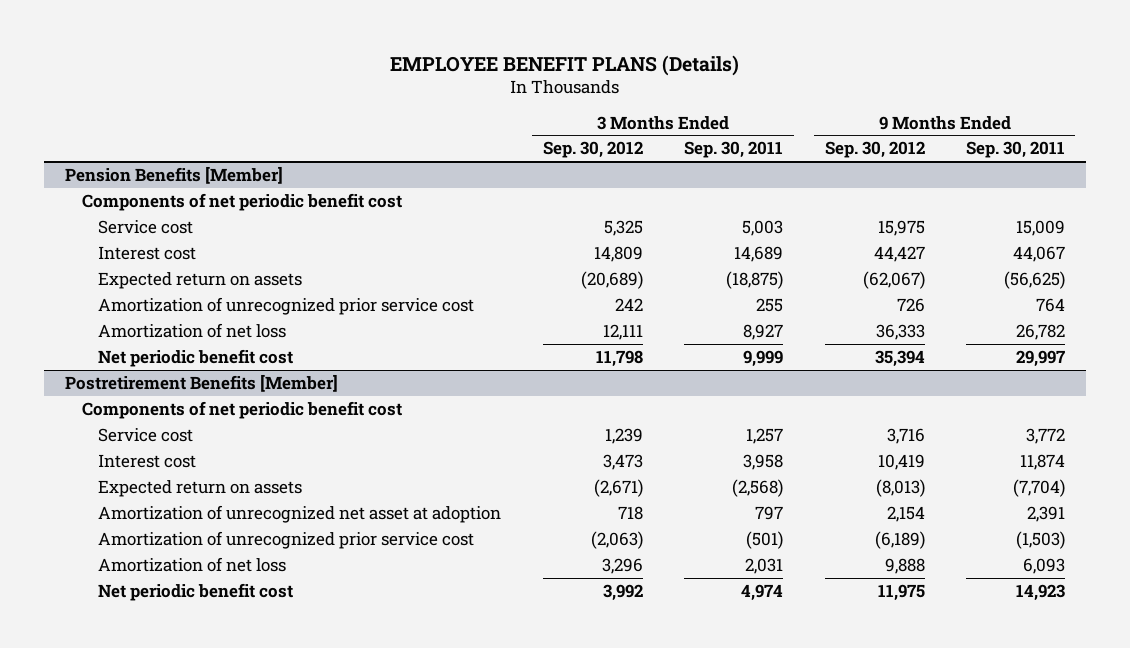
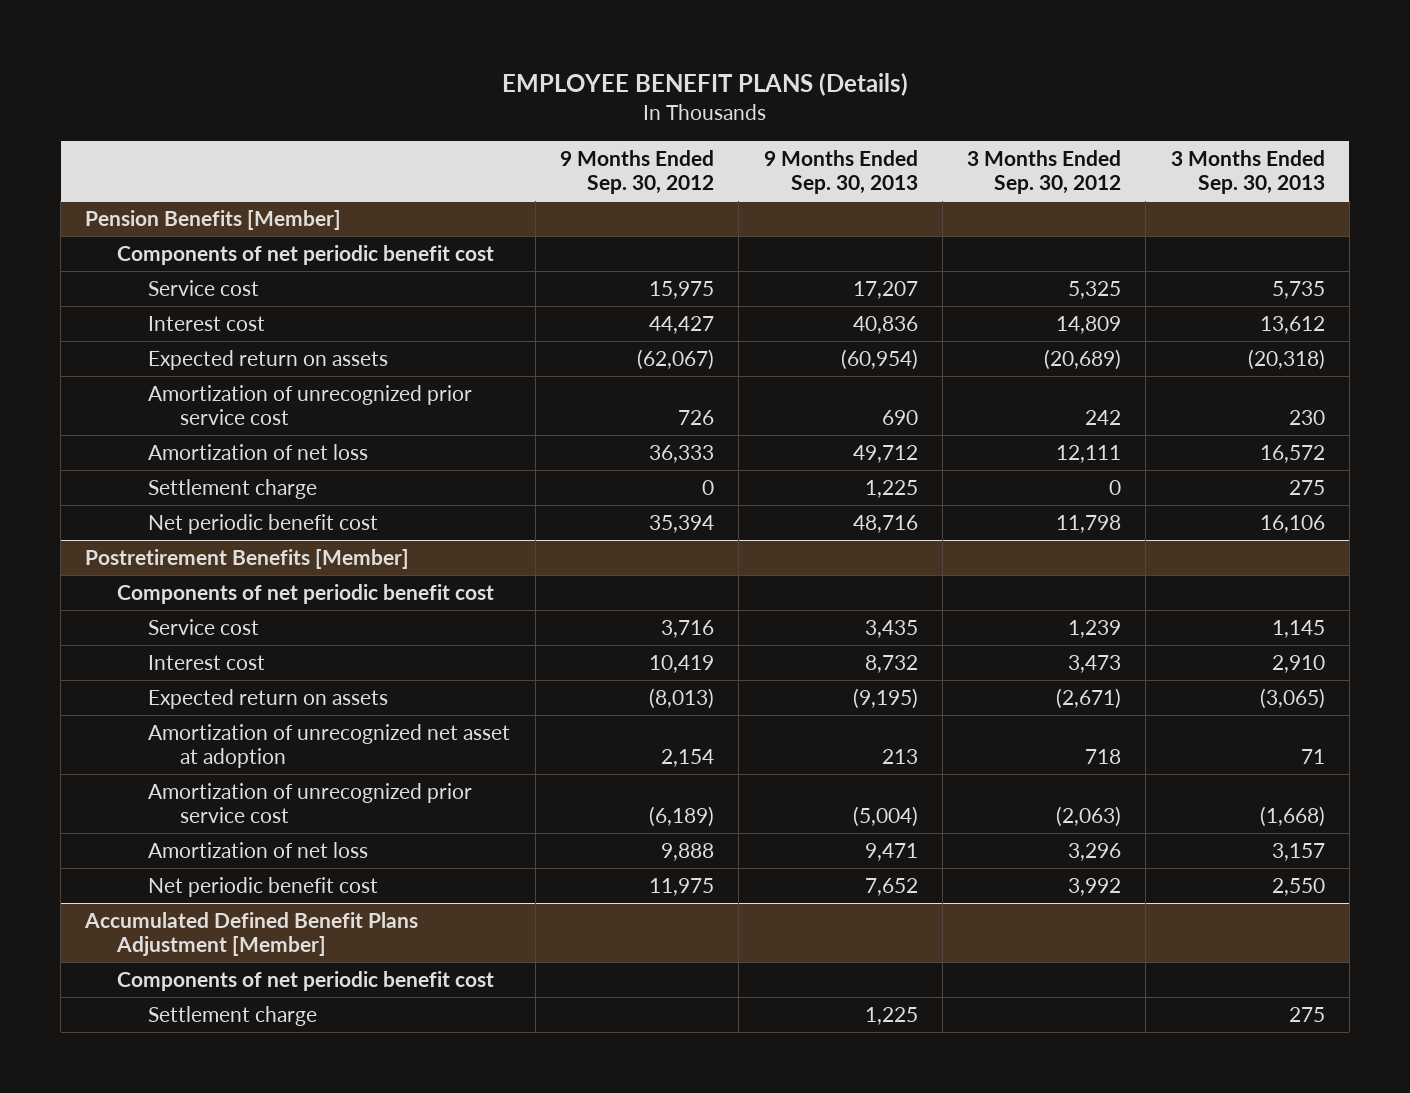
[684,141,784,159] Sep. 30, 2011 -> none
[966,141,1066,159] Sep. 30, 2011 -> none
none -> [763,149,918,194] 9 Months Ended Sep. 30, 2013
none -> [1170,149,1325,194] 3 Months Ended Sep. 30, 2013
none -> [148,478,318,499] Settlement charge
none -> [84,911,419,957] Accumulated Defined Benefit Plans Adjustment [Member]
none -> [116,970,494,991] Components of net periodic benefit cost
none -> [148,1005,318,1026] Settlement charge

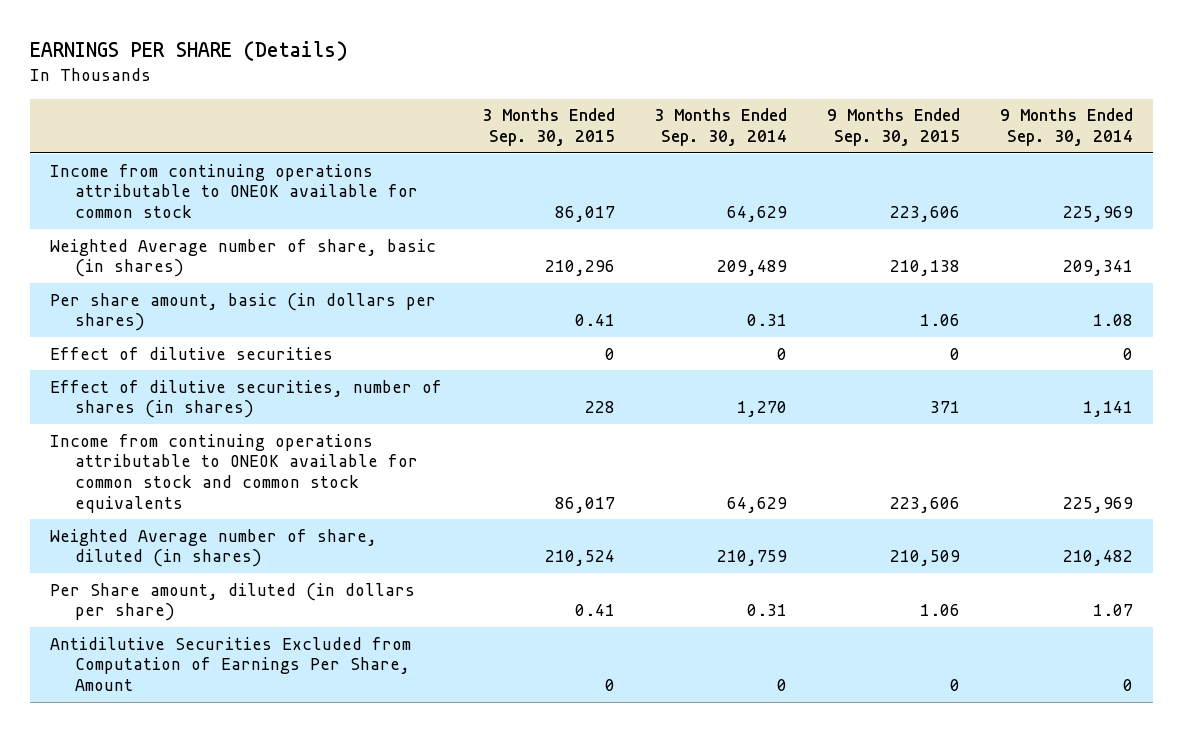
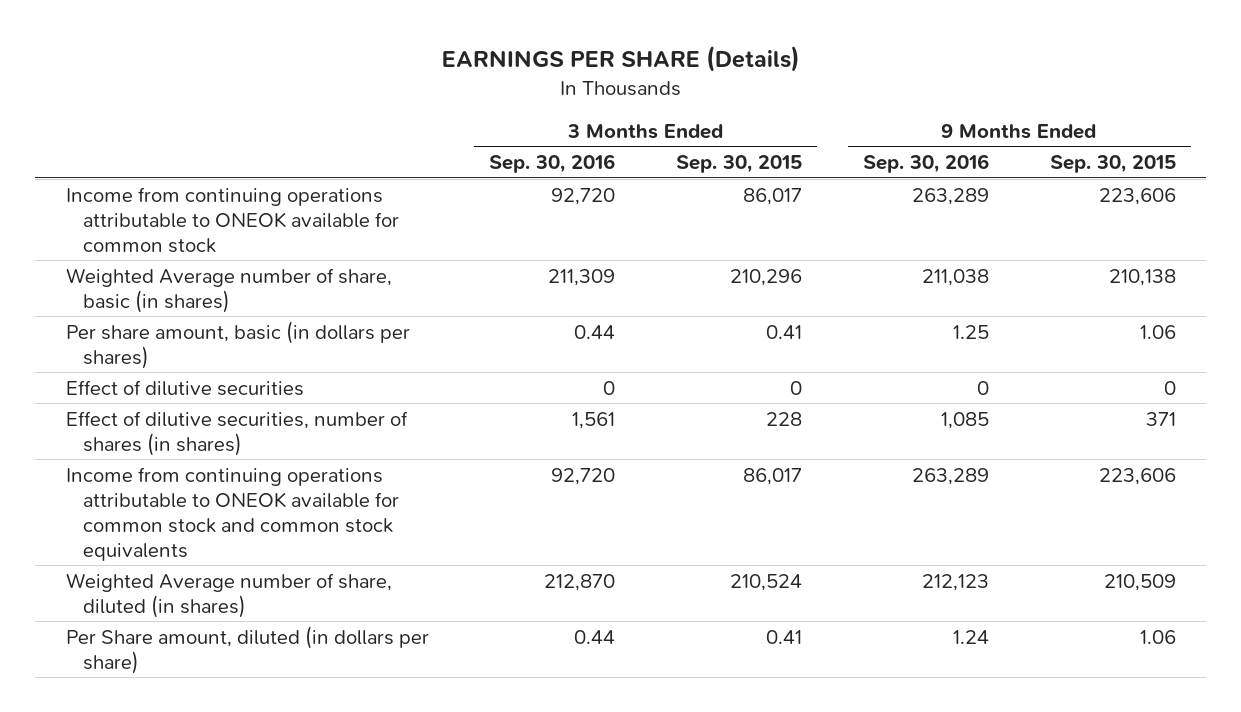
[654,108,788,147] 3 Months Ended Sep. 30, 2014 -> none
[1000,108,1134,147] 9 Months Ended Sep. 30, 2014 -> none
none -> [489,154,616,174] Sep. 30, 2016
none -> [862,154,989,174] Sep. 30, 2016
[49,636,411,692] Antidilutive Securities Excluded from Computation of Earnings Per Share, Amount -> none

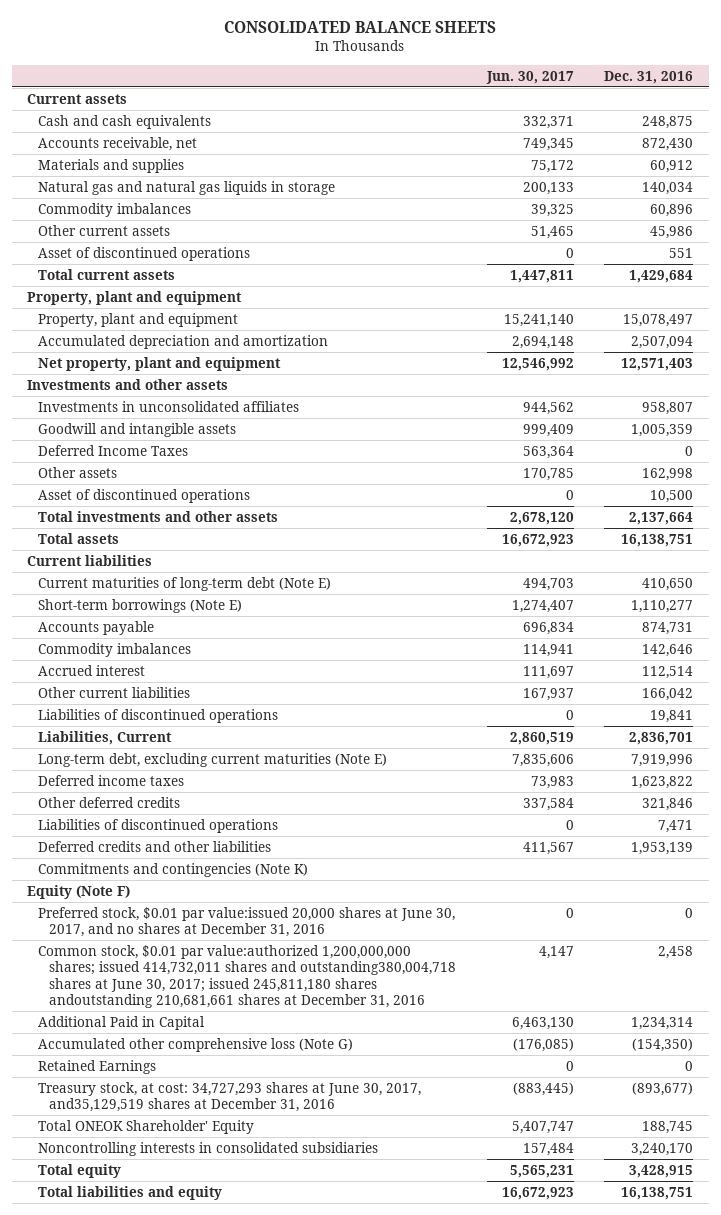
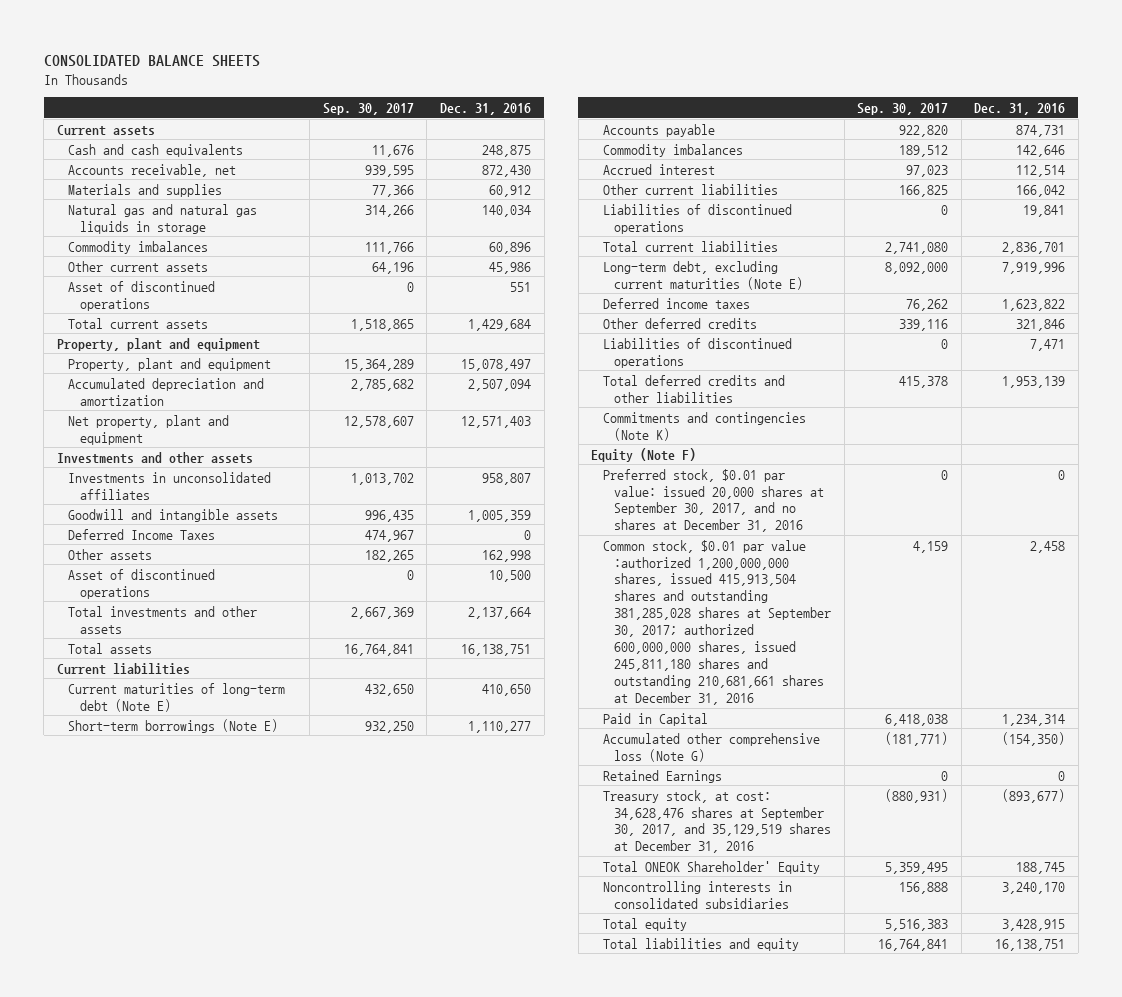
[485,70,574,84] Jun. 30, 2017 -> none
none -> [322,102,414,115] Sep. 30, 2017
[38,730,173,745] Liabilities, Current -> [602,240,778,252] Total current liabilities
[38,840,272,852] Deferred credits and other liabilities -> [602,374,785,403] Total deferred credits and other liabilities
[38,906,456,938] Preferred stock, $0.01 par value:issued 20,000 shares at June 30, 2017, and no shares at December 31, 2016 -> [602,468,825,533] Preferred stock, $0.01 par value: issued 20,000 shares at September 30, 2017, and no shares at December 31, 2016
[38,944,457,1009] Common stock, $0.01 par value:authorized 1,200,000,000 shares; issued 414,732,011 shares and outstanding380,004,718 shares at June 30, 2017; issued 245,811,180 shares andoutstanding 210,681,661 shares at December 31, 2016 -> [602,539,832,706] Common stock, $0.01 par value :authorized 1,200,000,000 shares, issued 415,913,504 shares and outstanding 381,285,028 shares at September 30, 2017; authorized 600,000,000 shares, issued 245,811,180 shares and outstanding 210,681,661 shares at December 31, 2016
[38,1015,206,1030] Additional Paid in Capital -> [602,712,708,726] Paid in Capital
[38,1081,422,1113] Treasury stock, at cost: 34,727,293 shares at June 30, 2017, and35,129,519 shares at December 31, 2016 -> [602,789,832,854] Treasury stock, at cost: 34,628,476 shares at September 30, 2017, and 35,129,519 shares at December 31, 2016

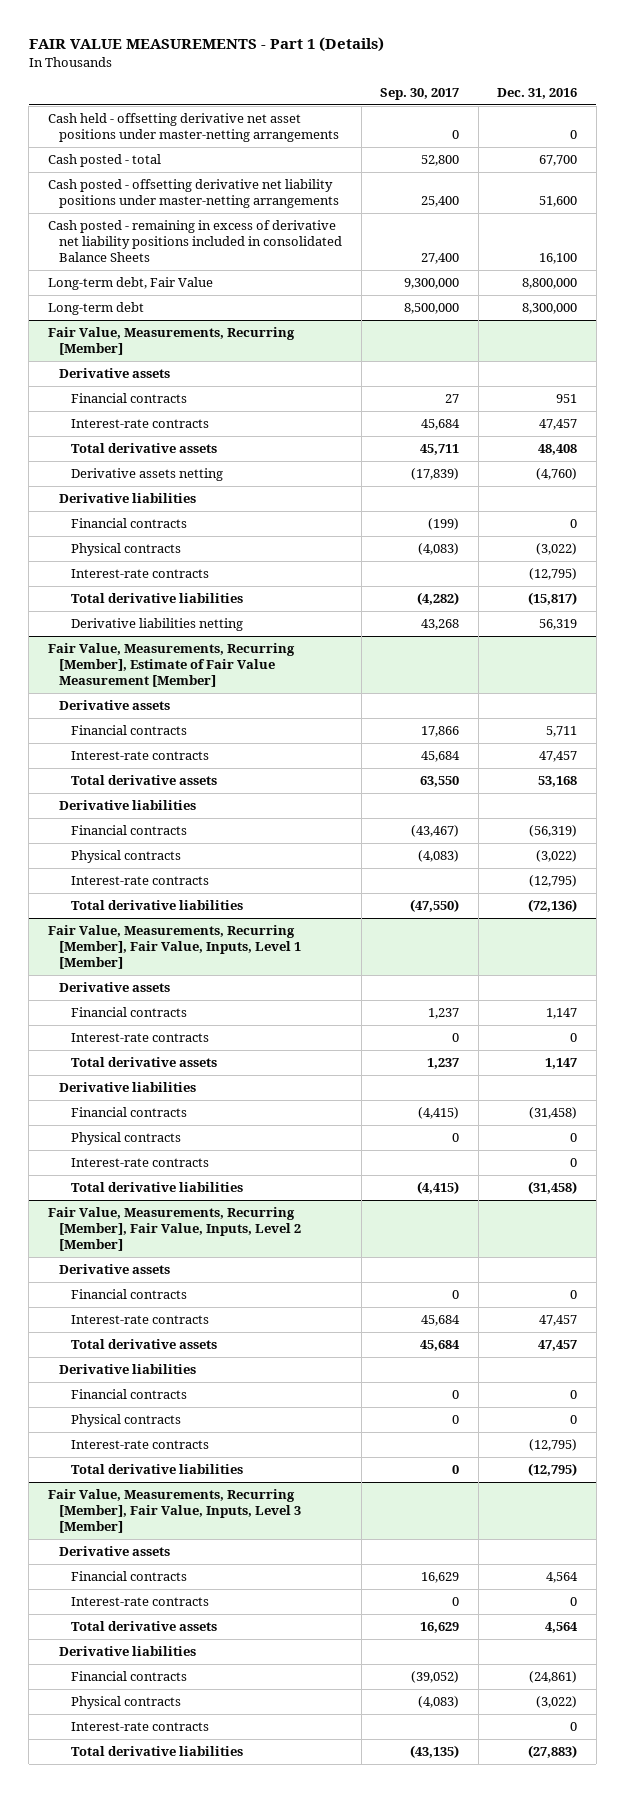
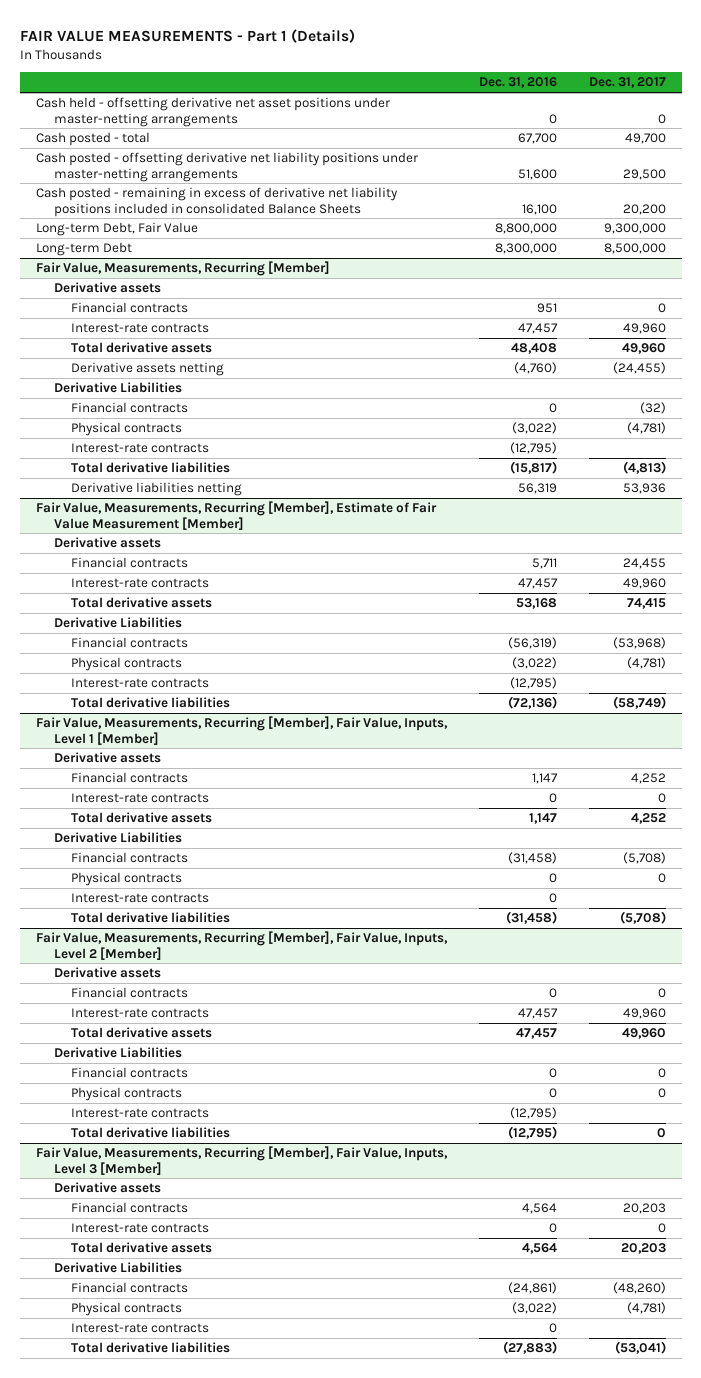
[380,87,460,100] Sep. 30, 2017 -> none
none -> [588,77,666,89] Dec. 31, 2017
[47,277,213,291] Long-term debt, Fair Value -> [35,222,198,237] Long-term Debt, Fair Value
[47,302,144,316] Long-term debt -> [35,242,132,257] Long-term Debt
[59,493,197,504] Derivative liabilities -> [53,382,182,394] Derivative Liabilities
[59,800,197,811] Derivative liabilities -> [53,617,182,629] Derivative Liabilities
[59,1082,197,1093] Derivative liabilities -> [53,832,182,844] Derivative Liabilities
[59,1364,197,1375] Derivative liabilities -> [53,1047,182,1059] Derivative Liabilities
[59,1646,197,1657] Derivative liabilities -> [53,1262,182,1274] Derivative Liabilities

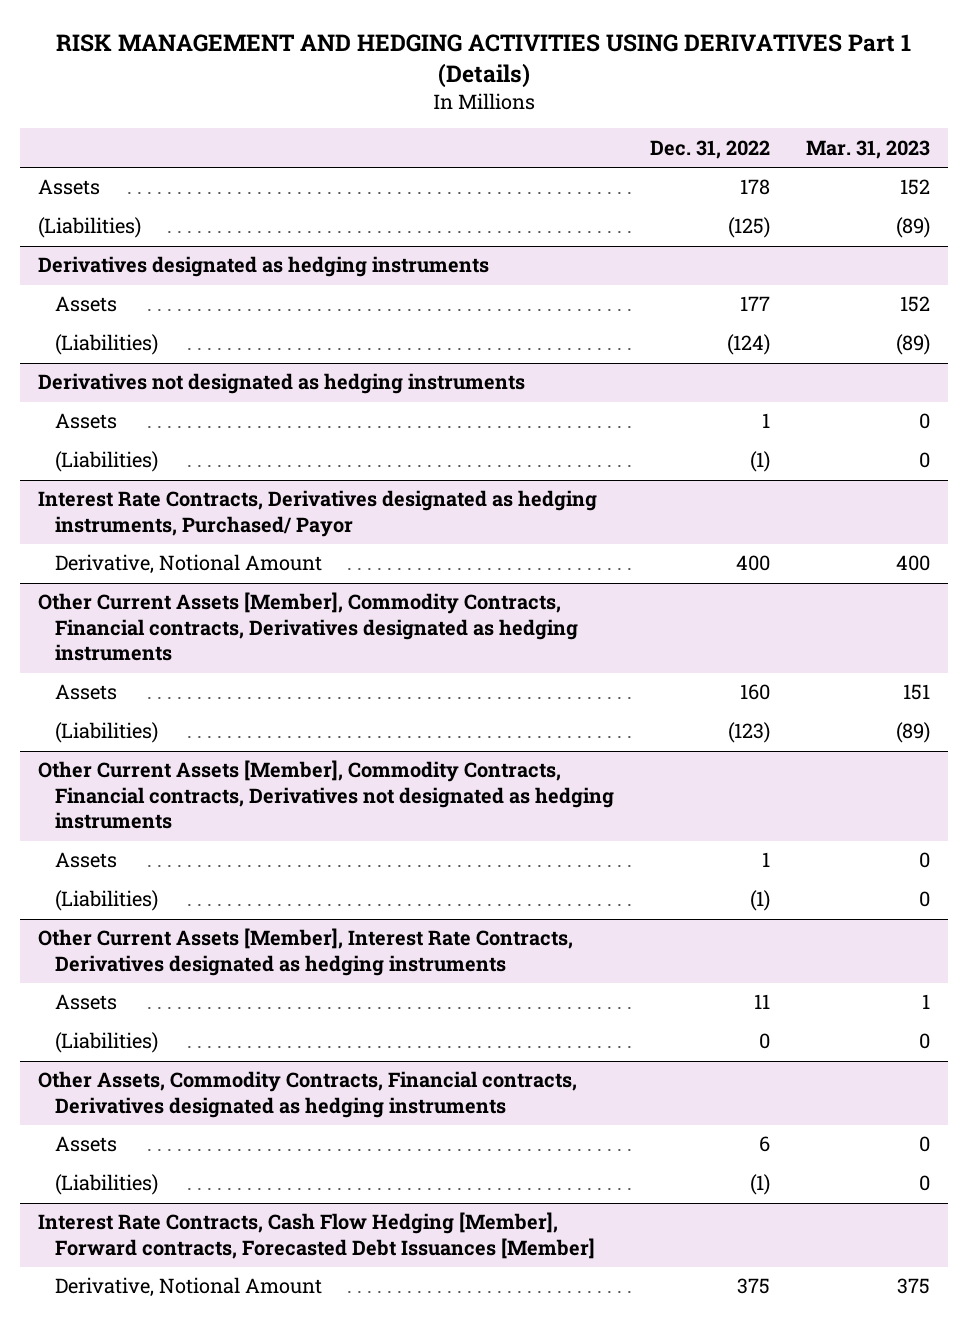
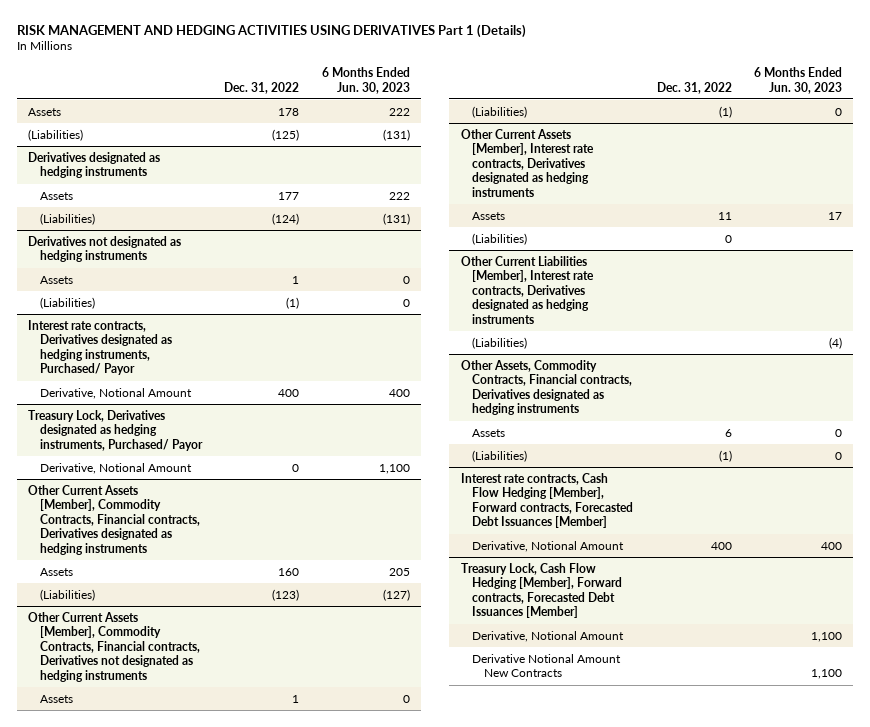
[805,139,930,159] Mar. 31, 2023 -> none
none -> [321,66,410,94] 6 Months Ended Jun. 30, 2023
[38,490,598,537] Interest Rate Contracts, Derivatives designated as hedging instruments, Purchased/ Payor -> [28,319,173,376] Interest rate contracts, Derivatives designated as hedging instruments, Purchased/ Payor
none -> [28,409,204,451] Treasury Lock, Derivatives designated as hedging instruments, Purchased/ Payor
none -> [40,462,193,474] Derivative, Notional Amount
[38,928,574,976] Other Current Assets [Member], Interest Rate Contracts, Derivatives designated as hedging instruments -> [460,128,595,198] Other Current Assets [Member], Interest rate contracts, Derivatives designated as hedging instruments
none -> [460,255,595,325] Other Current Liabilities [Member], Interest rate contracts, Derivatives designated as hedging instruments
none -> [472,336,528,349] (Liabilities)
[38,1212,595,1259] Interest Rate Contracts, Cash Flow Hedging [Member], Forward contracts, Forecasted Debt Issuances [Member] -> [460,472,634,529] Interest rate contracts, Cash Flow Hedging [Member], Forward contracts, Forecasted Debt Issuances [Member]
[736,1278,770,1295] 375 -> [710,541,732,550] 400
none -> [460,562,623,619] Treasury Lock, Cash Flow Hedging [Member], Forward contracts, Forecasted Debt Issuances [Member]
none -> [472,630,625,642] Derivative, Notional Amount
none -> [472,653,622,678] Derivative Notional Amount New Contracts

